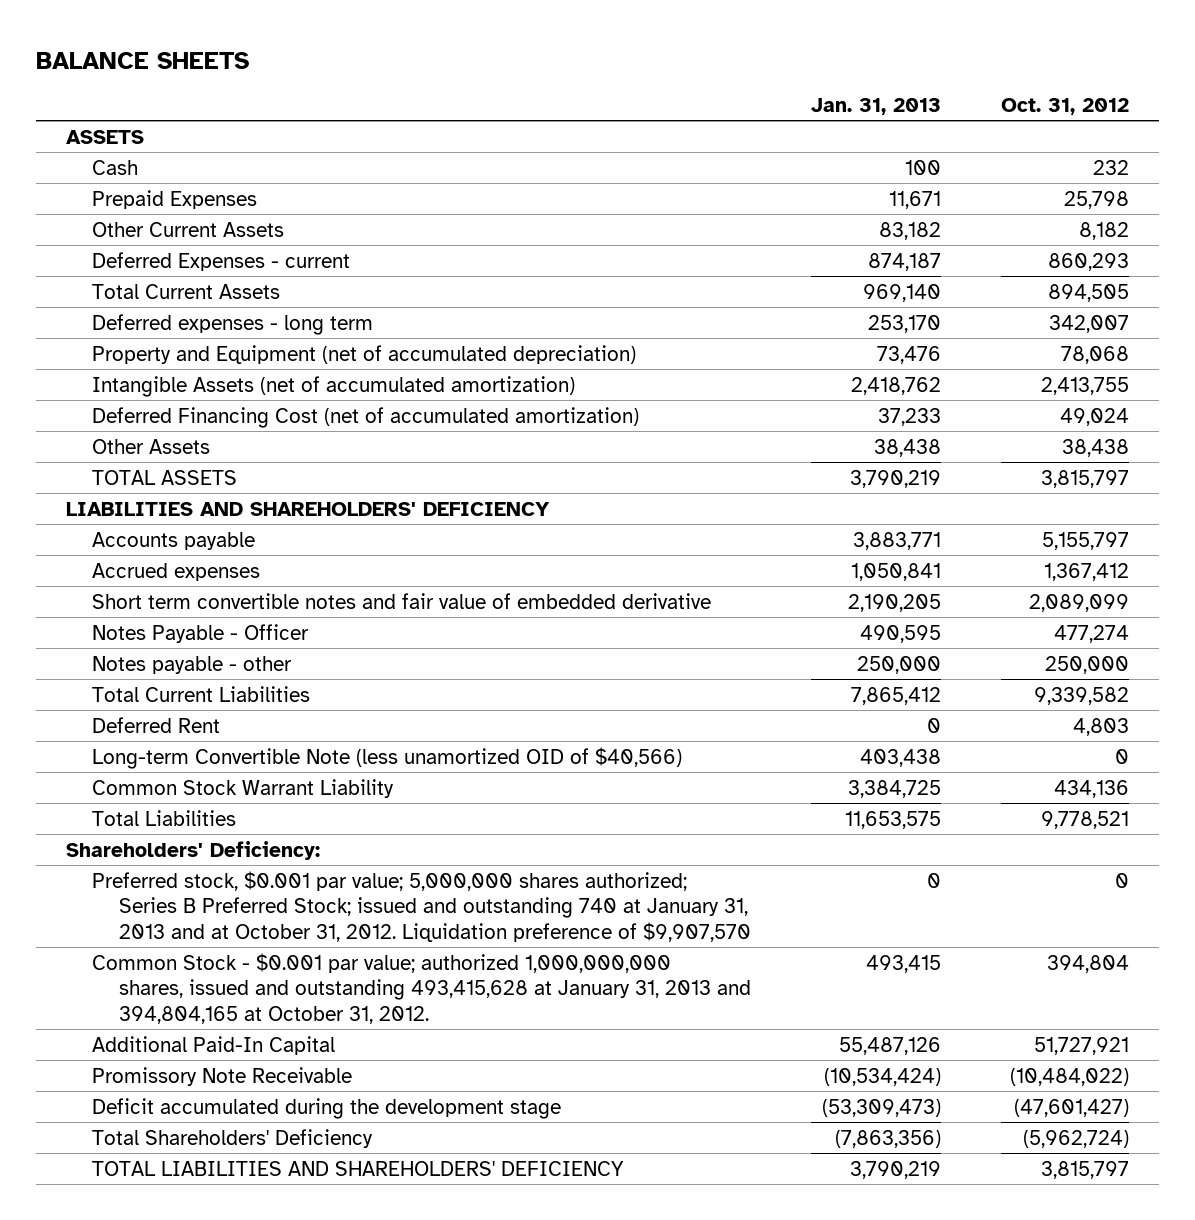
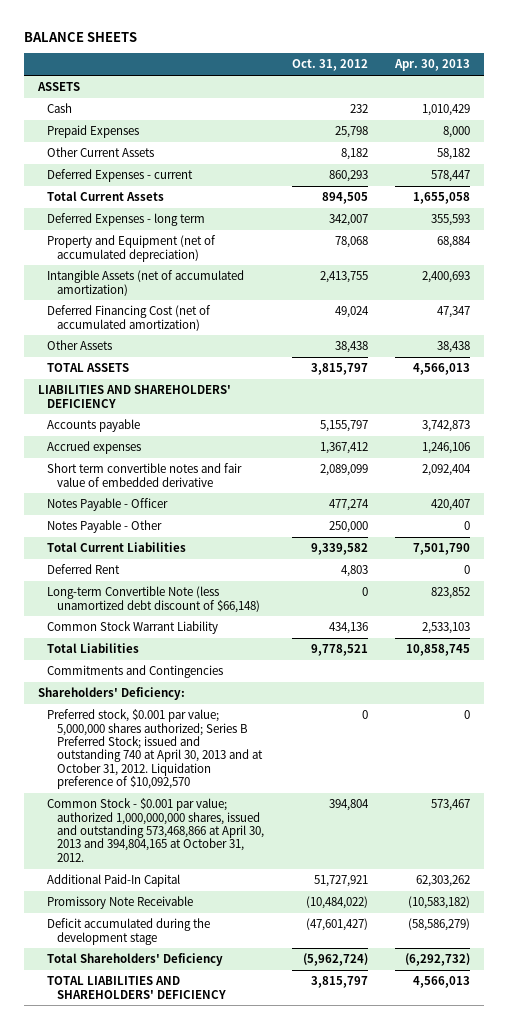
[811,98,942,116] Jan. 31, 2013 -> none
none -> [394,59,471,72] Apr. 30, 2013
[92,313,374,335] Deferred expenses - long term -> [47,213,206,227] Deferred Expenses - long term
[92,655,293,674] Notes payable - other -> [47,520,163,534] Notes Payable - Other
[92,746,683,769] Long-term Convertible Note (less unamortized OID of $40,566) -> [47,586,261,613] Long-term Convertible Note (less unamortized debt discount of $66,148)
none -> [47,665,224,679] Commitments and Contingencies
[92,870,752,942] Preferred stock, $0.001 par value; 5,000,000 shares authorized; Series B Preferred Stock; issued and outstanding 740 at January 31, 2013 and at October 31, 2012. Liquidation preference of $9,907,570 -> [47,709,264,790] Preferred stock, $0.001 par value; 5,000,000 shares authorized; Series B Preferred Stock; issued and outstanding 740 at April 30, 2013 and at October 31, 2012. Liquidation preference of $10,092,570
[92,952,752,1024] Common Stock - $0.001 par value; authorized 1,000,000,000 shares, issued and outstanding 493,415,628 at January 31, 2013 and 394,804,165 at October 31, 2012. -> [47,798,265,862] Common Stock - $0.001 par value; authorized 1,000,000,000 shares, issued and outstanding 573,468,866 at April 30, 2013 and 394,804,165 at October 31, 2012.

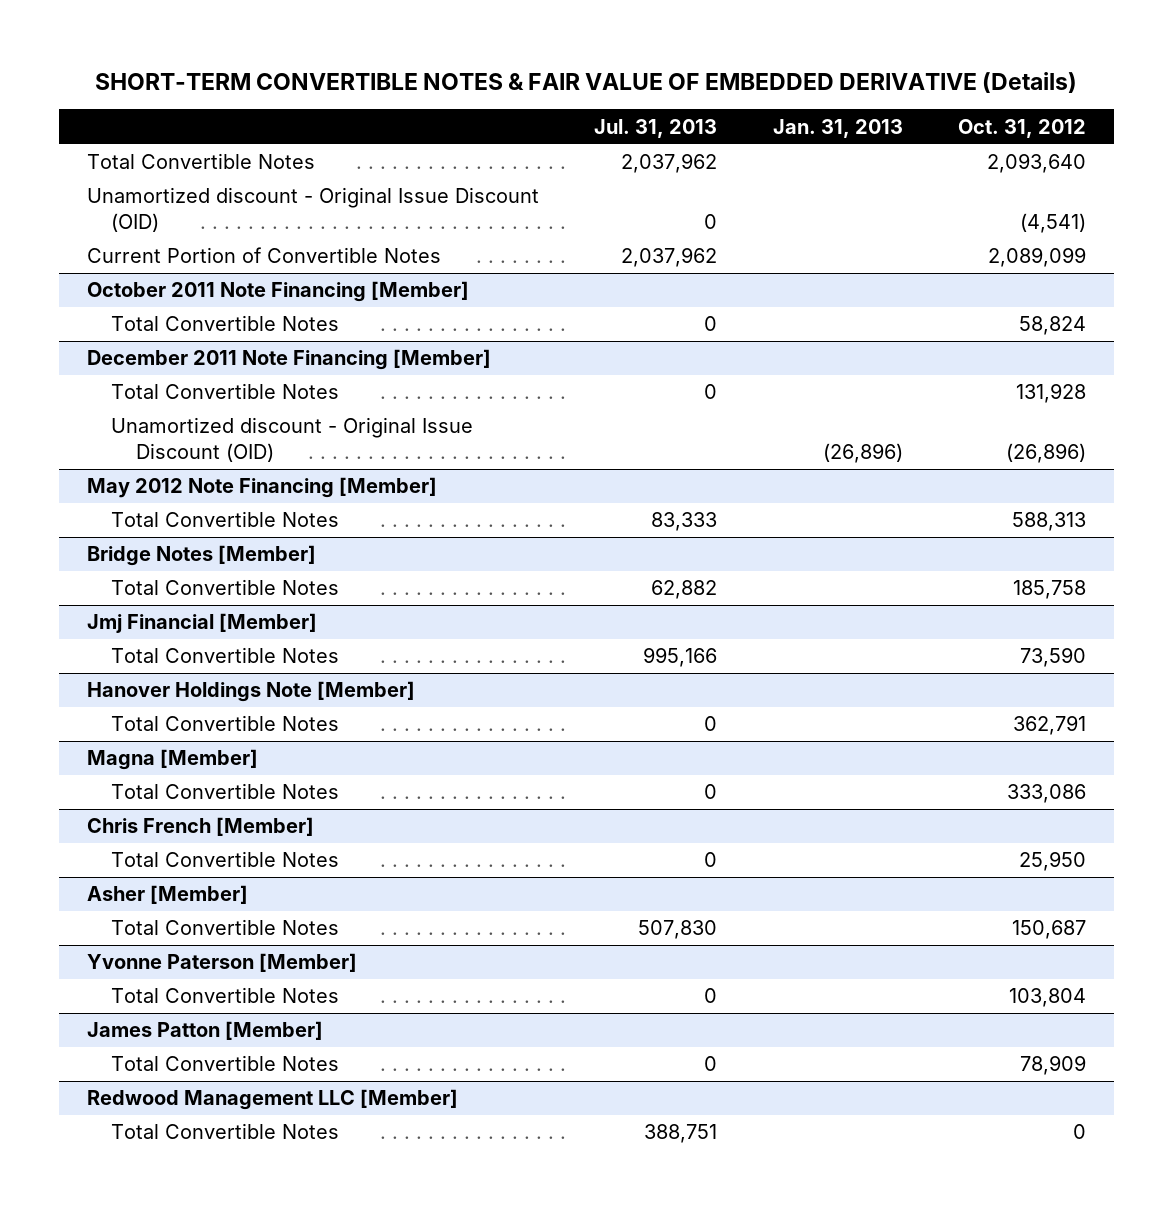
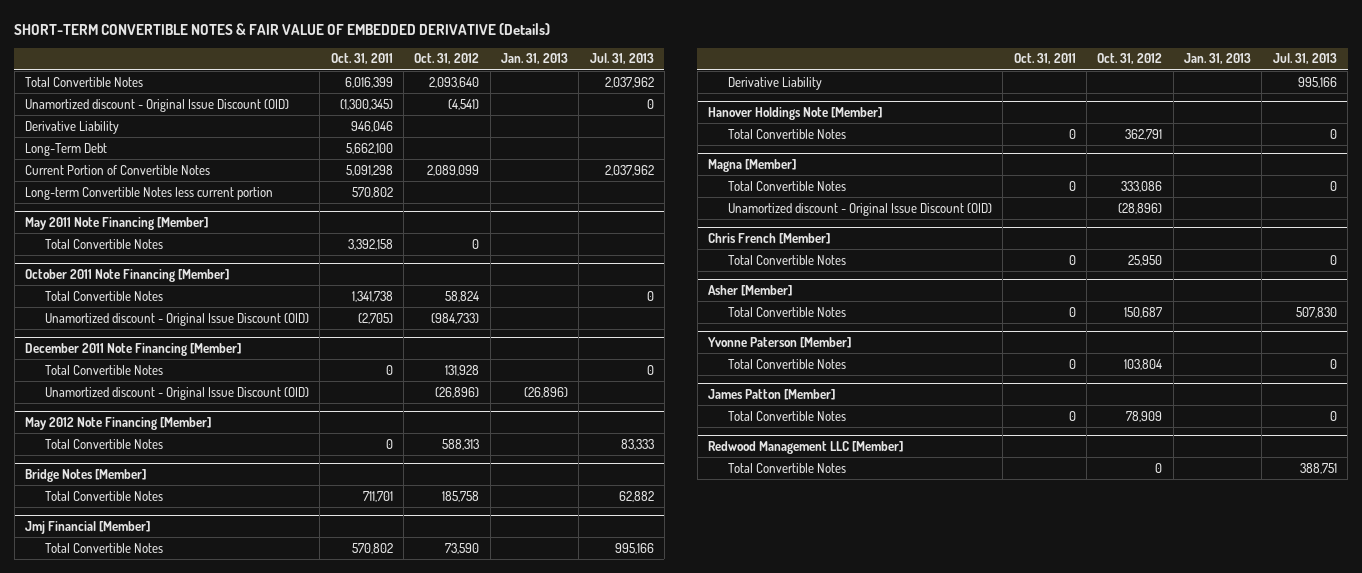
none -> [330,53,393,65] Oct. 31, 2011
none -> [24,120,119,134] Derivative Liability
none -> [24,142,107,156] Long-Term Debt
none -> [24,186,273,200] Long-term Convertible Notes less current portion
none -> [24,217,208,231] May 2011 Note Financing [Member]
none -> [44,238,163,249] Total Convertible Notes
none -> [44,312,309,326] Unamortized discount - Original Issue Discount (OID)
none -> [728,76,823,90] Derivative Liability
none -> [728,202,993,216] Unamortized discount - Original Issue Discount (OID)

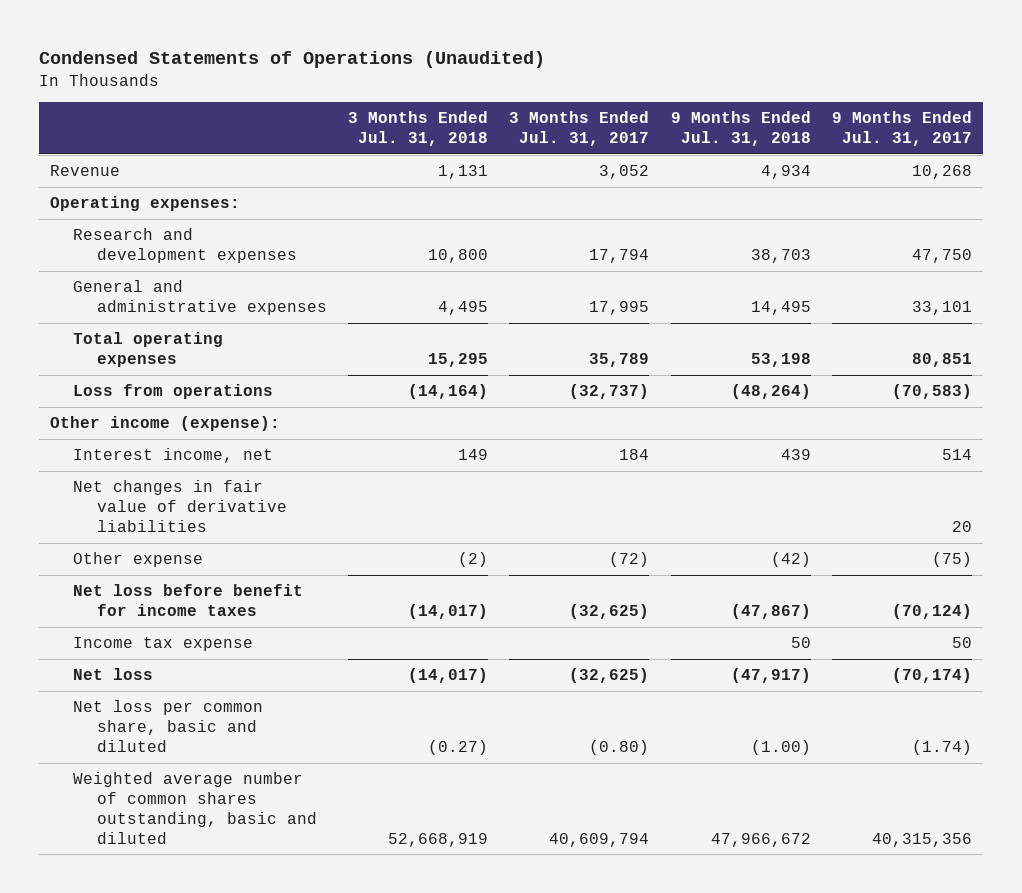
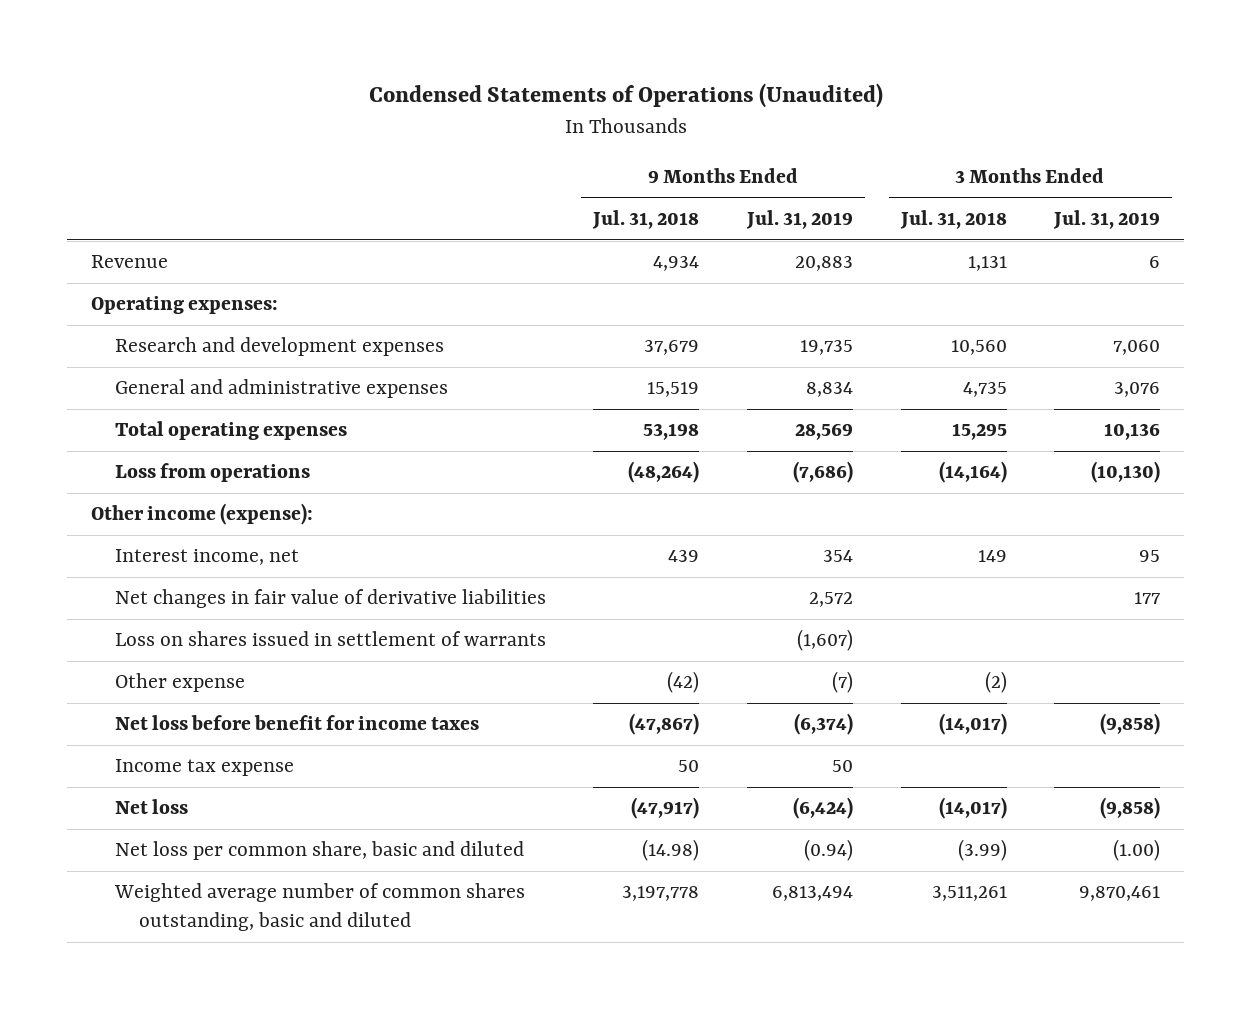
[509,110,650,146] 3 Months Ended Jul. 31, 2017 -> none
[832,110,973,146] 9 Months Ended Jul. 31, 2017 -> none
none -> [745,210,853,230] Jul. 31, 2019
none -> [1053,210,1161,230] Jul. 31, 2019
[427,249,488,264] 10,800 -> [950,340,1007,356] 10,560
[750,249,811,264] 38,703 -> [644,340,700,356] 37,679
[437,301,488,316] 4,495 -> [962,382,1007,398] 4,735
[750,301,811,316] 14,495 -> [647,382,700,398] 15,519
none -> [114,631,546,647] Loss on shares issued in settlement of warrants
[427,739,488,755] (0.27) -> [957,839,1007,862] (3.99)
[750,739,811,755] (1.00) -> [642,839,700,862] (14.98)
[387,832,488,847] 52,668,919 -> [931,886,1007,902] 3,511,261
[710,832,811,847] 47,966,672 -> [622,886,700,902] 3,197,778

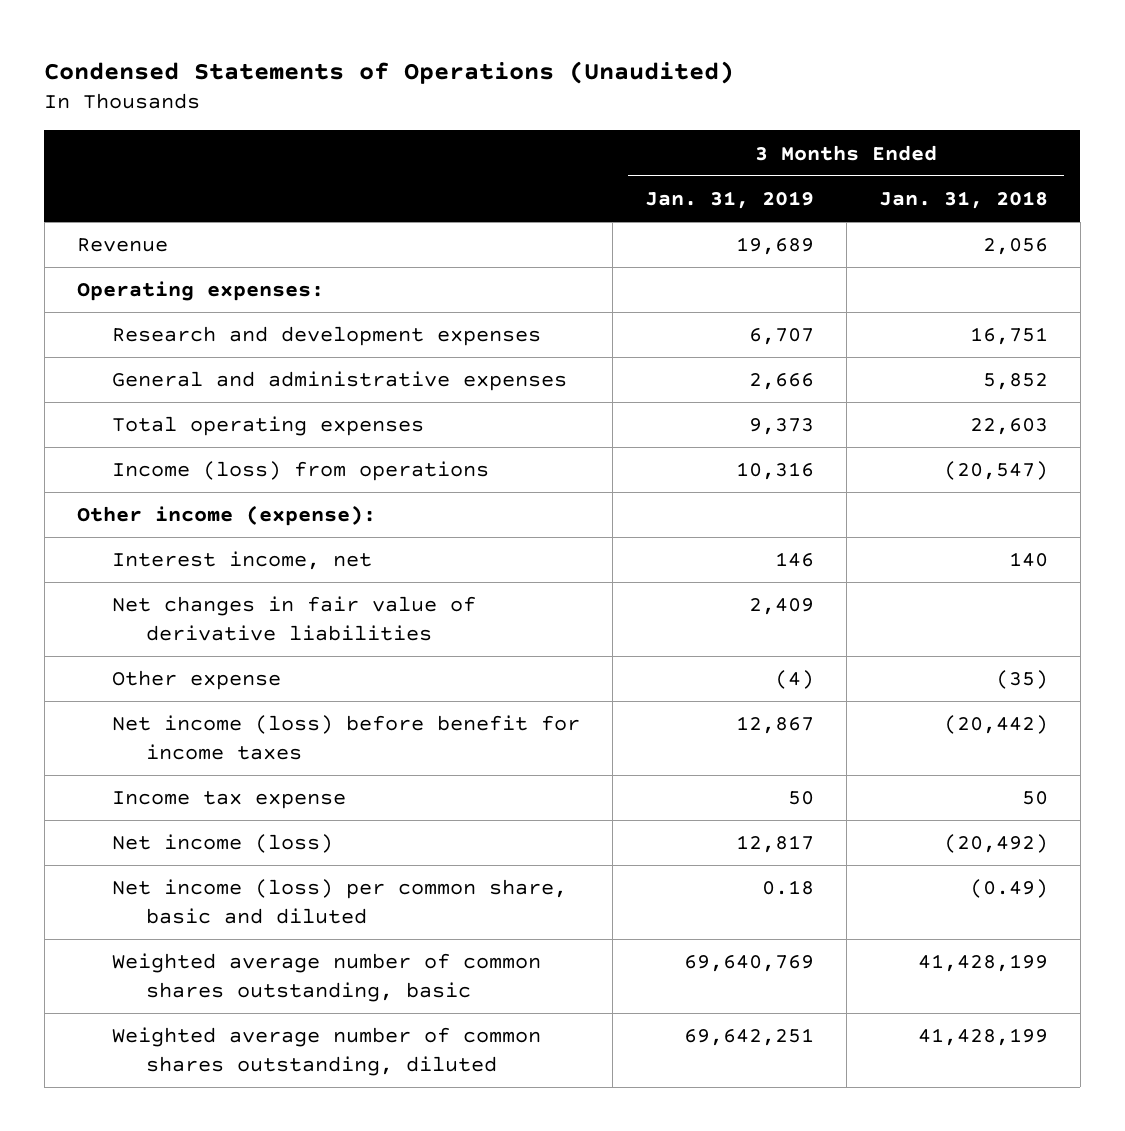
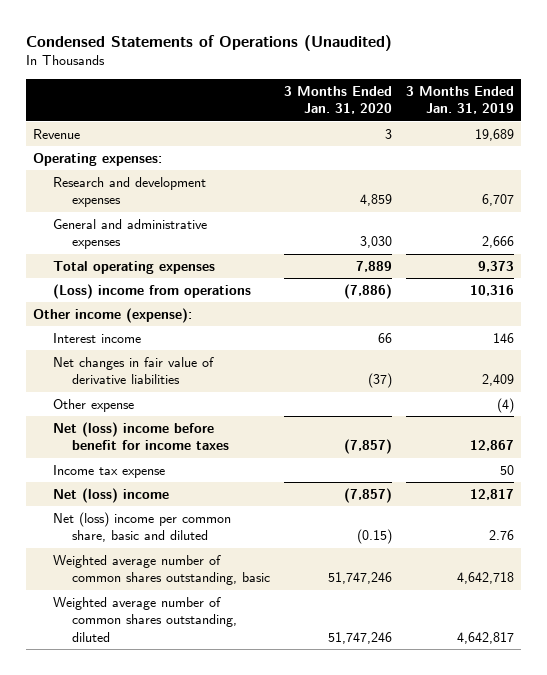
[878,191,1048,210] Jan. 31, 2018 -> none
none -> [284,85,393,115] 3 Months Ended Jan. 31, 2020
[111,461,489,482] Income (loss) from operations -> [52,283,251,299] (Loss) income from operations
[111,551,372,571] Interest income, net -> [52,332,141,343] Interest income
[111,715,580,760] Net income (loss) before benefit for income taxes -> [52,421,230,451] Net (loss) income before benefit for income taxes
[111,834,333,854] Net income (loss) -> [52,487,169,503] Net (loss) income
[111,879,567,924] Net income (loss) per common share, basic and diluted -> [52,511,231,543] Net (loss) income per common share, basic and diluted
[761,880,814,896] 0.18 -> [489,530,515,541] 2.76
[683,955,814,973] 69,640,769 -> [457,572,515,585] 4,642,718
[683,1028,814,1047] 69,642,251 -> [457,632,515,645] 4,642,817

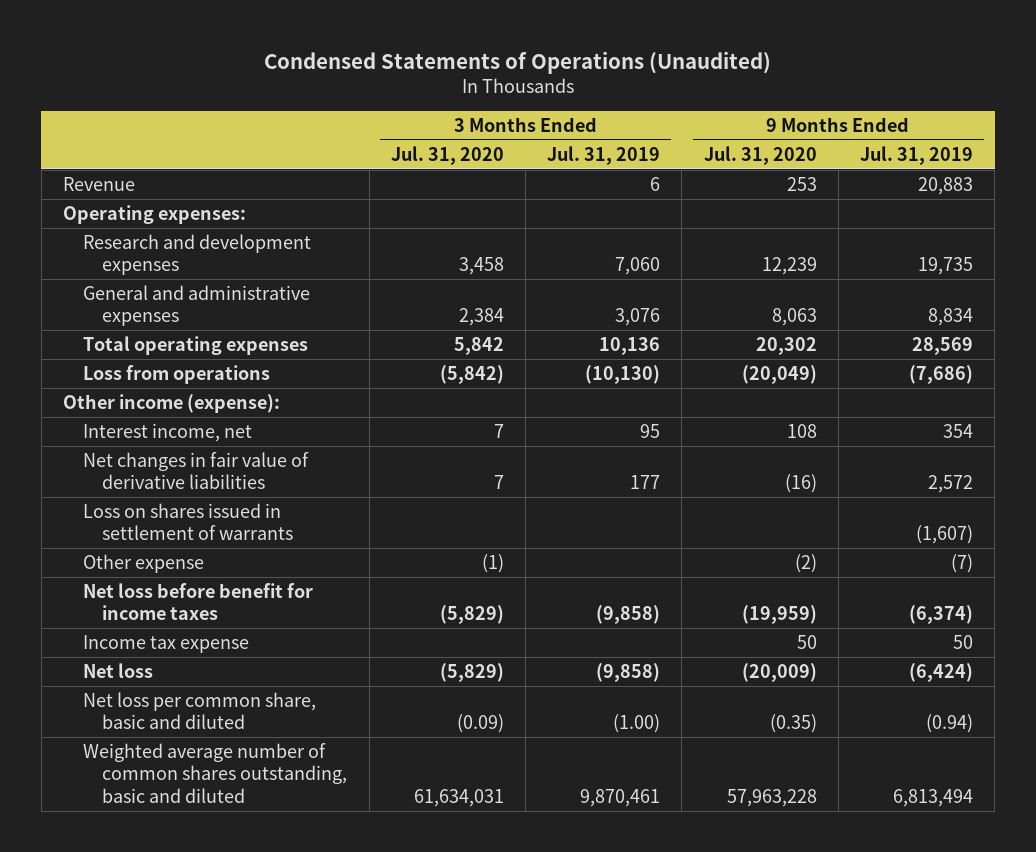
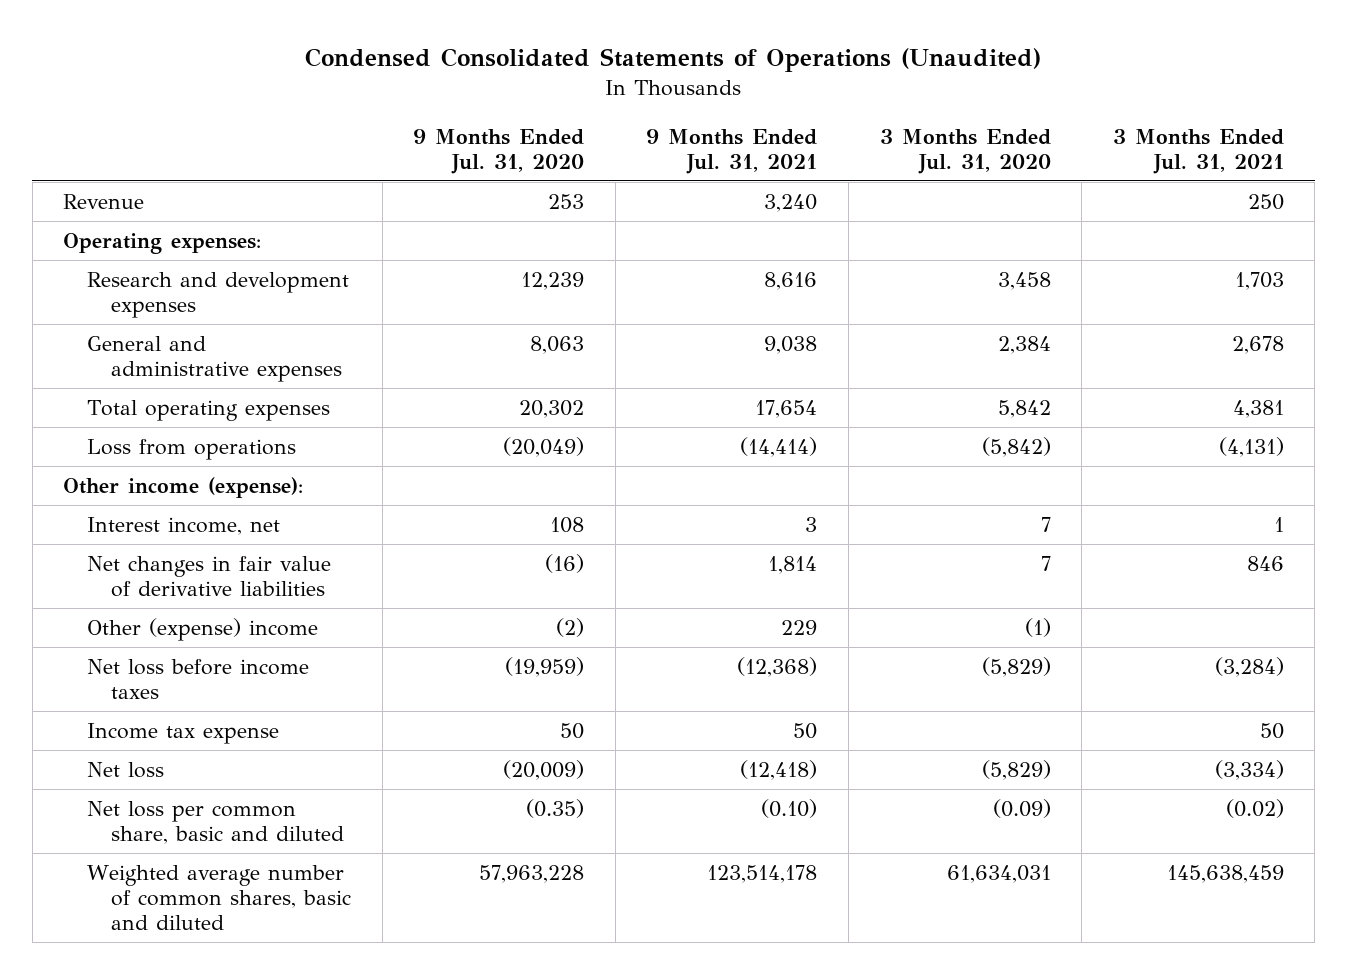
[264,50,772,74] Condensed Statements of Operations (Unaudited) -> [305,47,1042,72] Condensed Consolidated Statements of Operations (Unaudited)
[547,145,661,165] Jul. 31, 2019 -> none
[860,145,974,165] Jul. 31, 2019 -> none
none -> [646,128,818,174] 9 Months Ended Jul. 31, 2021
none -> [1112,128,1284,174] 3 Months Ended Jul. 31, 2021
[82,502,294,541] Loss on shares issued in settlement of warrants -> none
[82,553,204,573] Other expense -> [87,617,319,641] Other (expense) income
[82,582,313,621] Net loss before benefit for income taxes -> [87,658,310,699] Net loss before income taxes
[82,742,348,803] Weighted average number of common shares outstanding, basic and diluted -> [87,864,352,931] Weighted average number of common shares, basic and diluted

